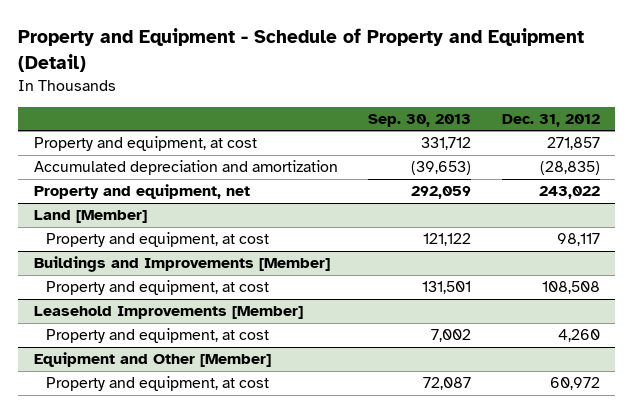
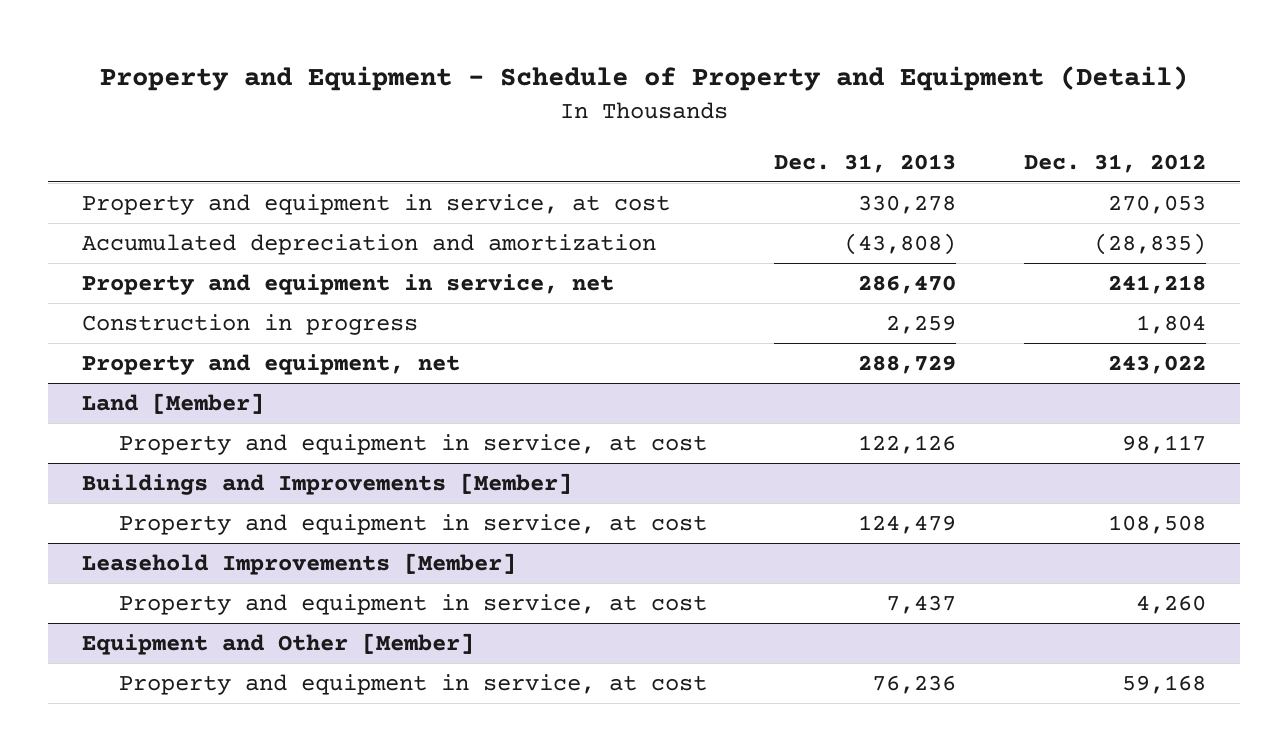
[368,114,472,128] Sep. 30, 2013 -> none
none -> [774,153,957,173] Dec. 31, 2013
[33,136,257,152] Property and equipment, at cost -> [82,193,671,215] Property and equipment in service, at cost
[547,137,601,151] 271,857 -> [1108,194,1207,214] 270,053
none -> [82,273,615,295] Property and equipment in service, net
none -> [82,313,419,335] Construction in progress
[46,232,270,248] Property and equipment, at cost -> [118,433,707,455] Property and equipment in service, at cost
[46,280,270,296] Property and equipment, at cost -> [118,513,707,535] Property and equipment in service, at cost
[46,328,270,344] Property and equipment, at cost -> [118,593,707,615] Property and equipment in service, at cost
[46,376,270,392] Property and equipment, at cost -> [118,673,707,695] Property and equipment in service, at cost
[550,377,601,391] 60,972 -> [1122,674,1207,694] 59,168

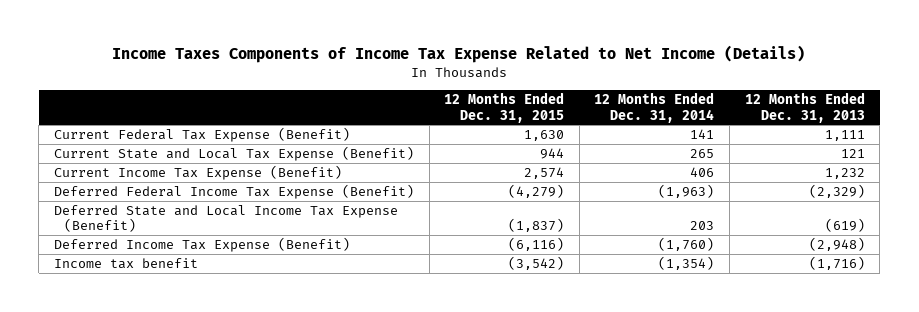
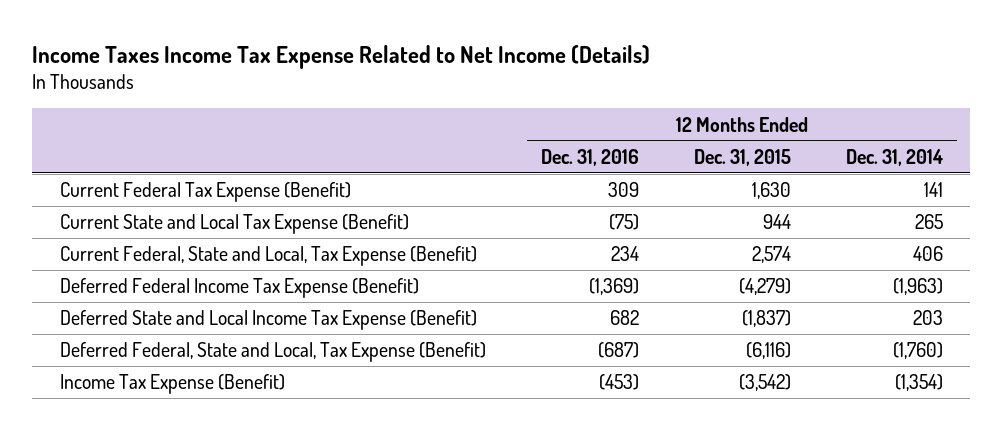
[112,45,806,64] Income Taxes Components of Income Tax Expense Related to Net Income (Details) -> [32,44,651,69] Income Taxes Income Tax Expense Related to Net Income (Details)
[744,92,865,123] 12 Months Ended Dec. 31, 2013 -> none
none -> [540,148,639,166] Dec. 31, 2016
[54,164,343,180] Current Income Tax Expense (Benefit) -> [59,246,477,267] Current Federal, State and Local, Tax Expense (Benefit)
[54,236,351,252] Deferred Income Tax Expense (Benefit) -> [59,342,486,363] Deferred Federal, State and Local, Tax Expense (Benefit)
[54,257,199,269] Income tax benefit -> [59,374,285,395] Income Tax Expense (Benefit)

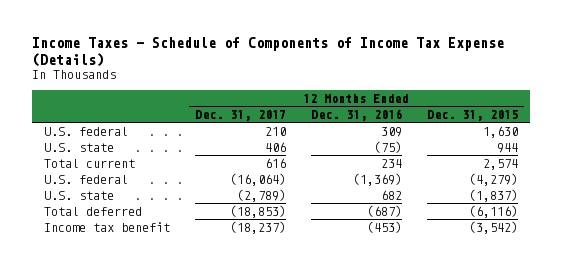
[32,44,651,69] Income Taxes Income Tax Expense Related to Net Income (Details) -> [31,37,504,67] Income Taxes - Schedule of Components of Income Tax Expense (Details)
[845,148,943,166] Dec. 31, 2014 -> none
none -> [195,110,287,122] Dec. 31, 2017
[59,182,351,203] Current Federal Tax Expense (Benefit) -> [44,127,129,137] U.S. federal
[59,214,409,235] Current State and Local Tax Expense (Benefit) -> [44,143,115,153] U.S. state
[59,246,477,267] Current Federal, State and Local, Tax Expense (Benefit) -> [44,159,136,169] Total current
[59,278,419,299] Deferred Federal Income Tax Expense (Benefit) -> [44,175,129,185] U.S. federal
[59,310,477,331] Deferred State and Local Income Tax Expense (Benefit) -> [44,191,115,201] U.S. state
[59,342,486,363] Deferred Federal, State and Local, Tax Expense (Benefit) -> [44,207,143,217] Total deferred
[59,374,285,395] Income Tax Expense (Benefit) -> [44,222,171,233] Income tax benefit

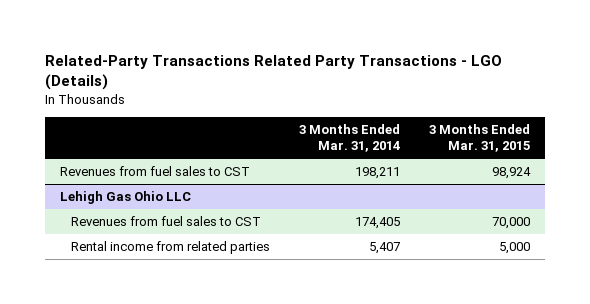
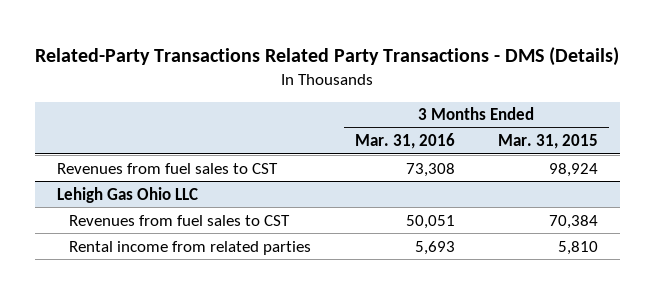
[45,54,503,90] Related-Party Transactions Related Party Transactions - LGO (Details) -> [35,46,620,66] Related-Party Transactions Related Party Transactions - DMS (Details)
[299,124,401,153] 3 Months Ended Mar. 31, 2014 -> none
none -> [354,133,455,150] Mar. 31, 2016
[492,217,531,230] 70,000 -> [549,214,599,229] 70,384
[499,242,531,255] 5,000 -> [558,240,599,255] 5,810

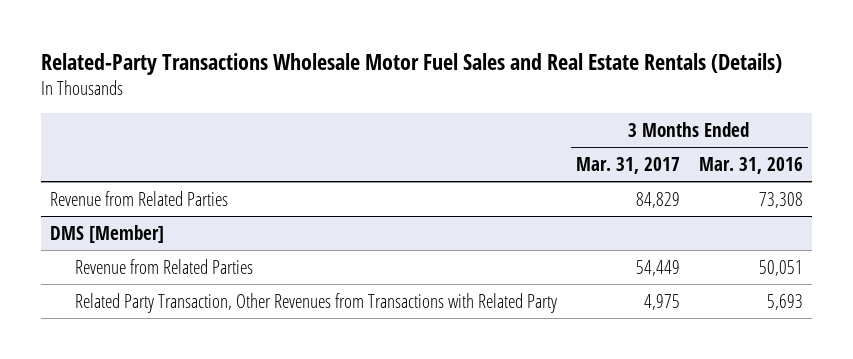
[35,46,620,66] Related-Party Transactions Related Party Transactions - DMS (Details) -> [40,52,782,75] Related-Party Transactions Wholesale Motor Fuel Sales and Real Estate Rentals (Details)
[498,134,599,150] Mar. 31, 2015 -> none
none -> [575,156,680,174] Mar. 31, 2017
[56,186,198,203] Lehigh Gas Ohio LLC -> none
[56,162,278,174] Revenues from fuel sales to CST -> [50,190,229,206] Revenue from Related Parties
none -> [50,224,165,243] DMS [Member]
[69,214,291,226] Revenues from fuel sales to CST -> [74,258,253,274] Revenue from Related Parties
[69,240,312,255] Rental income from related parties -> [74,292,557,313] Related Party Transaction, Other Revenues from Transactions with Related Party

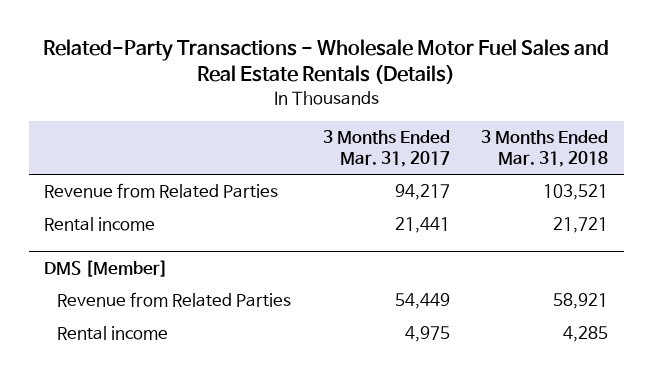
[40,52,782,75] Related-Party Transactions Wholesale Motor Fuel Sales and Real Estate Rentals (Details) -> [43,38,610,85] Related-Party Transactions - Wholesale Motor Fuel Sales and Real Estate Rentals (Details)
[698,156,803,174] Mar. 31, 2016 -> none
none -> [481,130,609,167] 3 Months Ended Mar. 31, 2018
[635,191,680,208] 84,829 -> [394,184,450,201] 94,217
none -> [44,217,156,232] Rental income
[74,292,557,313] Related Party Transaction, Other Revenues from Transactions with Related Party -> [57,326,169,341] Rental income

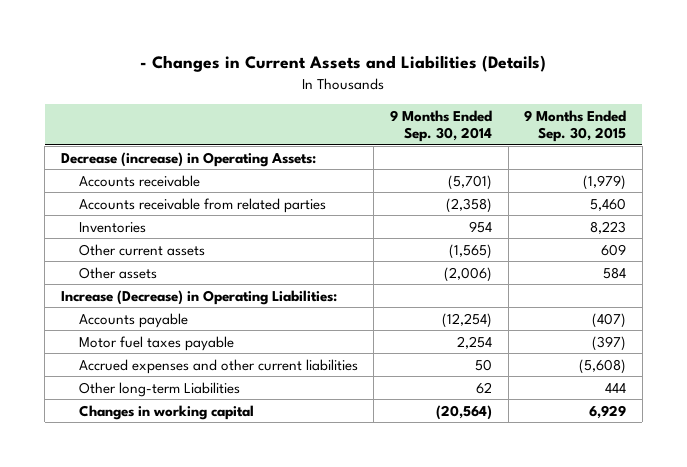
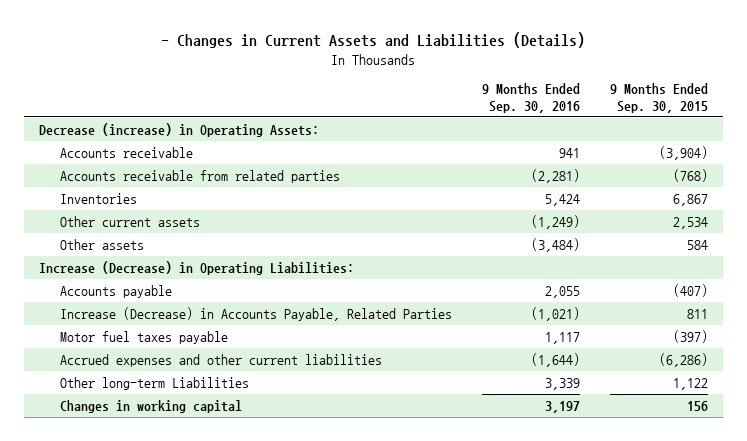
[389,109,492,143] 9 Months Ended Sep. 30, 2014 -> none
none -> [482,83,581,113] 9 Months Ended Sep. 30, 2016
[583,174,627,190] (1,979) -> [659,145,709,160] (3,904)
[590,197,627,211] 5,460 -> [673,168,709,182] (768)
[590,220,627,234] 8,223 -> [673,193,709,206] 6,867
[601,243,627,256] 609 -> [673,216,709,229] 2,534
none -> [60,306,453,321] Increase (Decrease) in Accounts Payable, Related Parties
[579,358,627,374] (5,608) -> [659,352,709,367] (6,286)
[605,382,627,393] 444 -> [673,377,709,390] 1,122
[589,404,627,419] 6,929 -> [687,400,709,411] 156

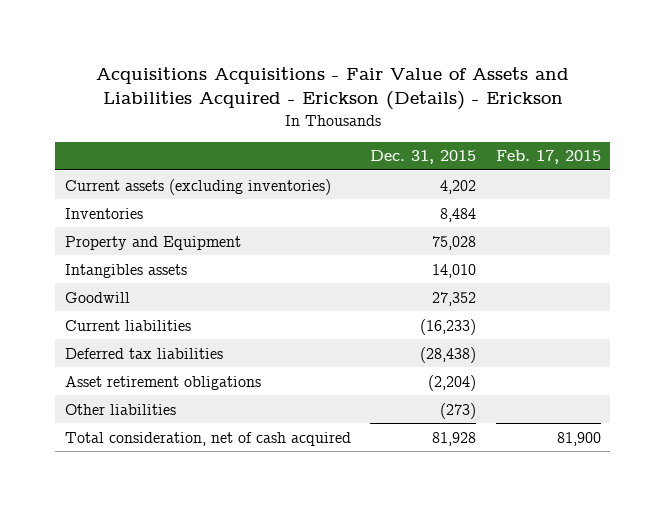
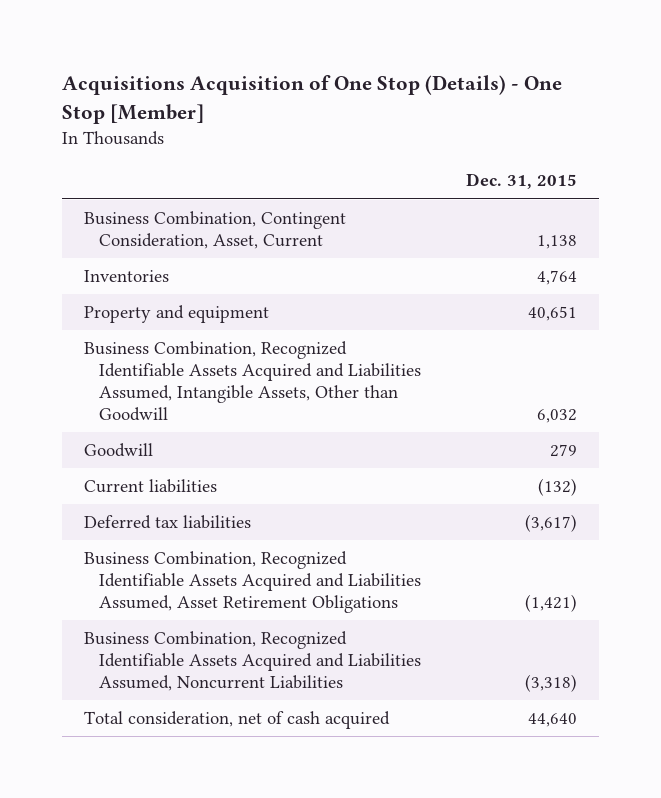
[95,66,569,111] Acquisitions Acquisitions - Fair Value of Assets and Liabilities Acquired - Erickson (Details) - Erickson -> [61,75,562,124] Acquisitions Acquisition of One Stop (Details) - One Stop [Member]
[495,150,601,165] Feb. 17, 2015 -> none
[64,263,187,278] Intangibles assets -> none
[64,403,176,415] Other liabilities -> none
[64,178,331,195] Current assets (excluding inventories) -> [84,211,347,250] Business Combination, Contingent Consideration, Asset, Current
[440,179,477,194] 4,202 -> [536,235,577,250] 1,138
[440,207,477,222] 8,484 -> [536,270,577,286] 4,764
[64,235,241,250] Property and Equipment -> [84,305,270,324] Property and equipment
[432,235,477,250] 75,028 -> [527,306,577,322] 40,651
none -> [84,341,422,421] Business Combination, Recognized Identifiable Assets Acquired and Liabilities Assumed, Intangible Assets, Other than Goodwill
[432,291,477,306] 27,352 -> [549,444,577,458] 279
[420,318,477,335] (16,233) -> [537,478,577,497] (132)
[420,346,477,363] (28,438) -> [524,514,577,533] (3,617)
[64,375,261,390] Asset retirement obligations -> [84,551,422,613] Business Combination, Recognized Identifiable Assets Acquired and Liabilities Assumed, Asset Retirement Obligations
[428,374,477,391] (2,204) -> [524,593,577,612] (1,421)
none -> [84,631,422,691] Business Combination, Recognized Identifiable Assets Acquired and Liabilities Assumed, Noncurrent Liabilities
[432,431,477,446] 81,928 -> [527,713,577,728] 44,640

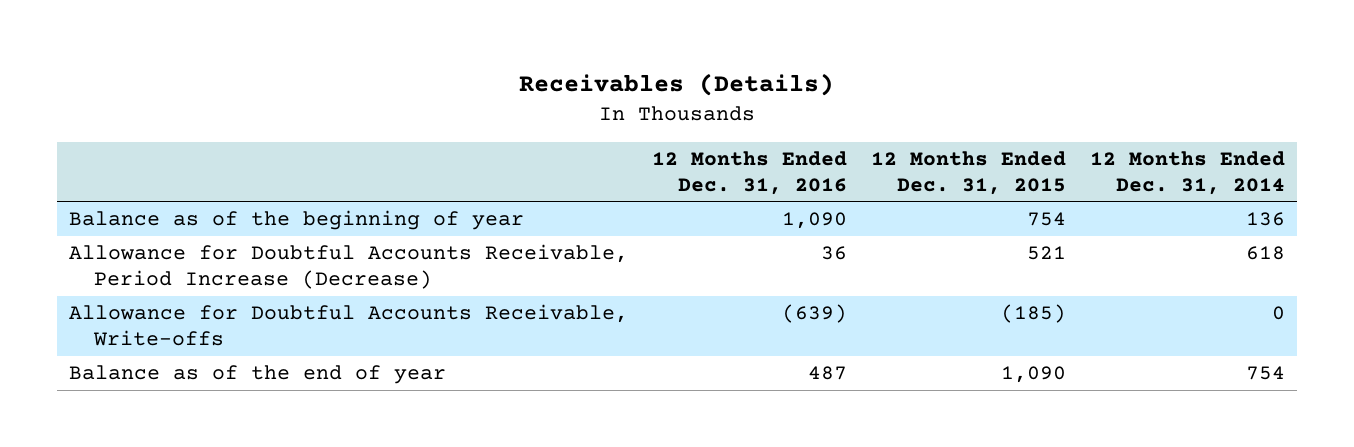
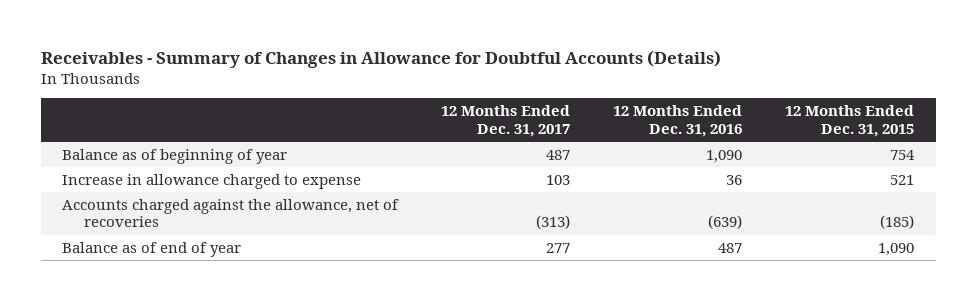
[519,72,835,96] Receivables (Details) -> [40,49,721,68] Receivables - Summary of Changes in Allowance for Doubtful Accounts (Details)
[1089,150,1285,195] 12 Months Ended Dec. 31, 2014 -> none
none -> [441,105,571,137] 12 Months Ended Dec. 31, 2017
[69,210,525,231] Balance as of the beginning of year -> [62,148,288,164] Balance as of beginning of year
[69,244,629,290] Allowance for Doubtful Accounts Receivable, Period Increase (Decrease) -> [62,173,362,189] Increase in allowance charged to expense
[69,304,629,347] Allowance for Doubtful Accounts Receivable, Write-offs -> [62,198,400,228] Accounts charged against the allowance, net of recoveries
[69,365,447,385] Balance as of the end of year -> [62,241,242,257] Balance as of end of year

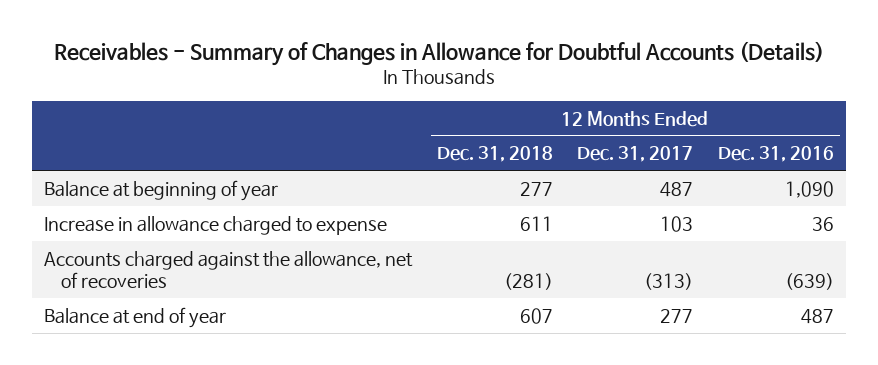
[785,105,915,137] 12 Months Ended Dec. 31, 2015 -> none
none -> [436,146,553,163] Dec. 31, 2018
[62,148,288,164] Balance as of beginning of year -> [44,179,279,201] Balance at beginning of year
[62,241,242,257] Balance as of end of year -> [44,306,227,328] Balance at end of year

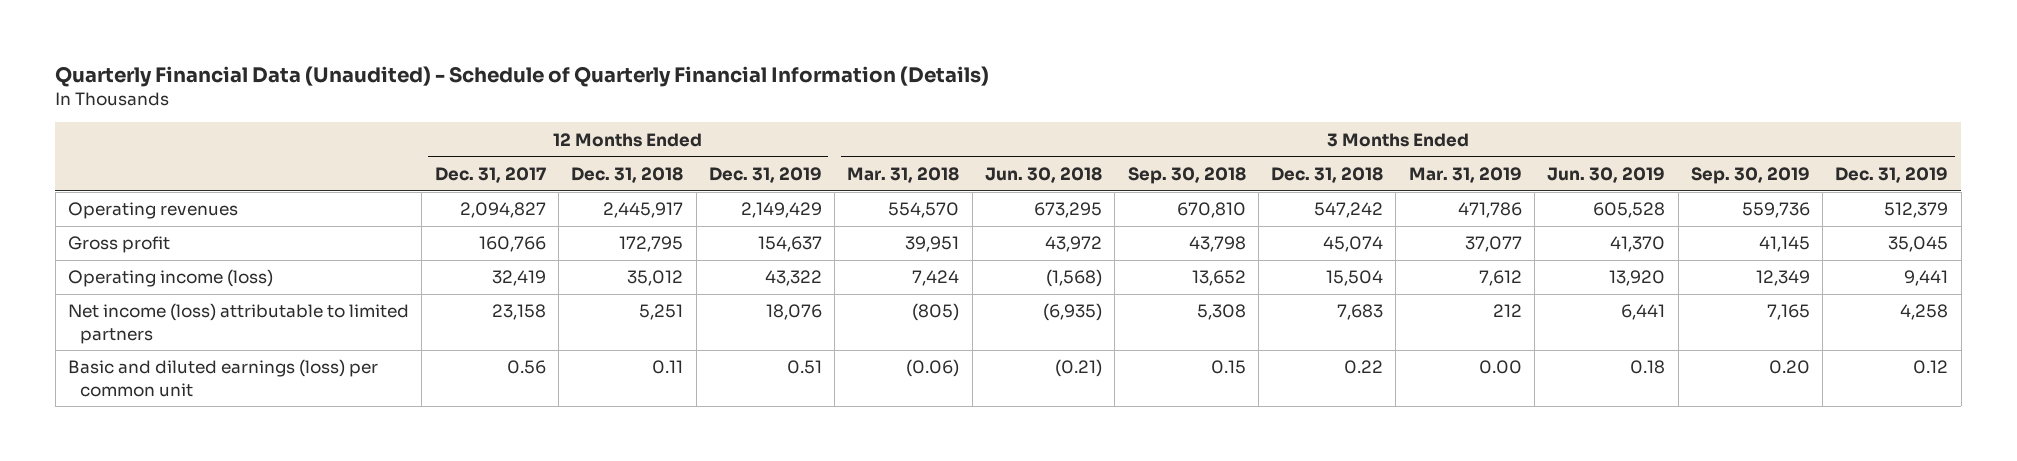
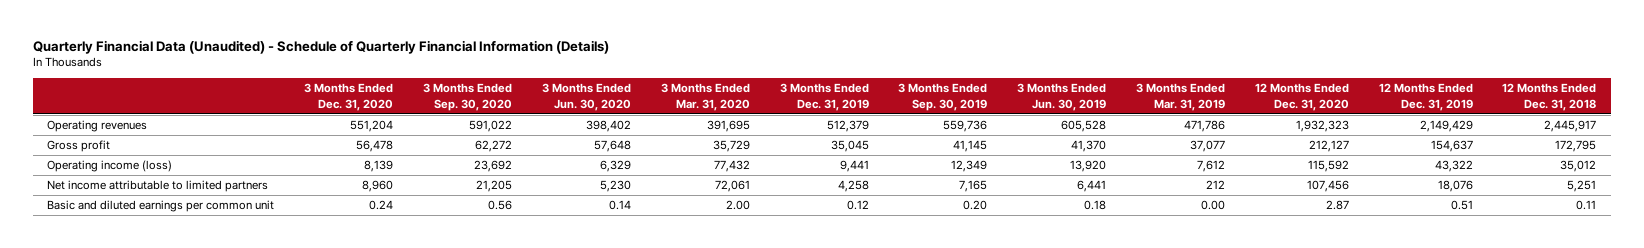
[434,166,546,183] Dec. 31, 2017 -> none
[847,166,960,183] Mar. 31, 2018 -> none
[984,166,1102,183] Jun. 30, 2018 -> none
[1127,166,1246,184] Sep. 30, 2018 -> none
[1271,166,1384,183] Dec. 31, 2018 -> none
none -> [304,83,394,111] 3 Months Ended Dec. 31, 2020
none -> [423,83,513,111] 3 Months Ended Sep. 30, 2020
none -> [541,83,631,111] 3 Months Ended Jun. 30, 2020
none -> [660,83,750,111] 3 Months Ended Mar. 31, 2020
none -> [1254,83,1349,111] 12 Months Ended Dec. 31, 2020
[68,303,410,344] Net income (loss) attributable to limited partners -> [47,180,269,193] Net income attributable to limited partners
[68,359,379,397] Basic and diluted earnings (loss) per common unit -> [47,200,275,213] Basic and diluted earnings per common unit

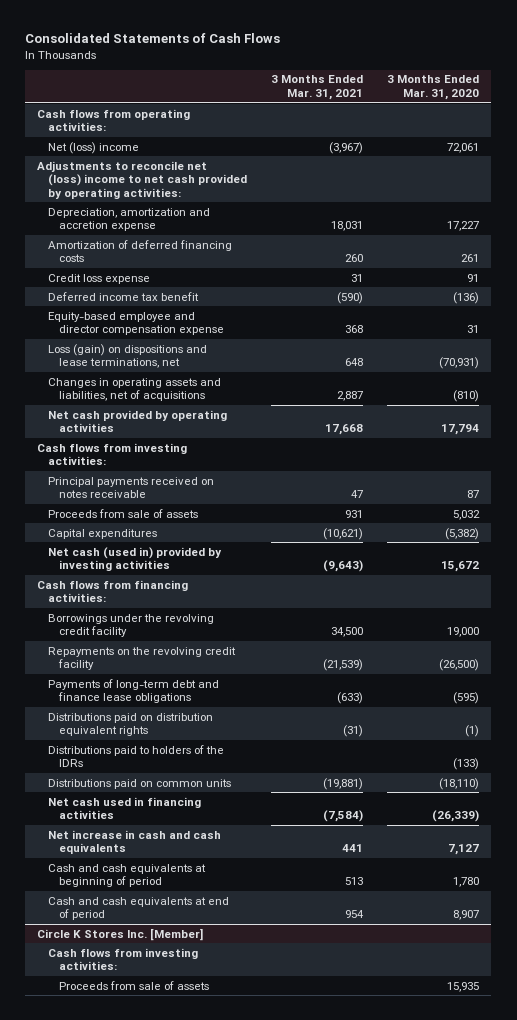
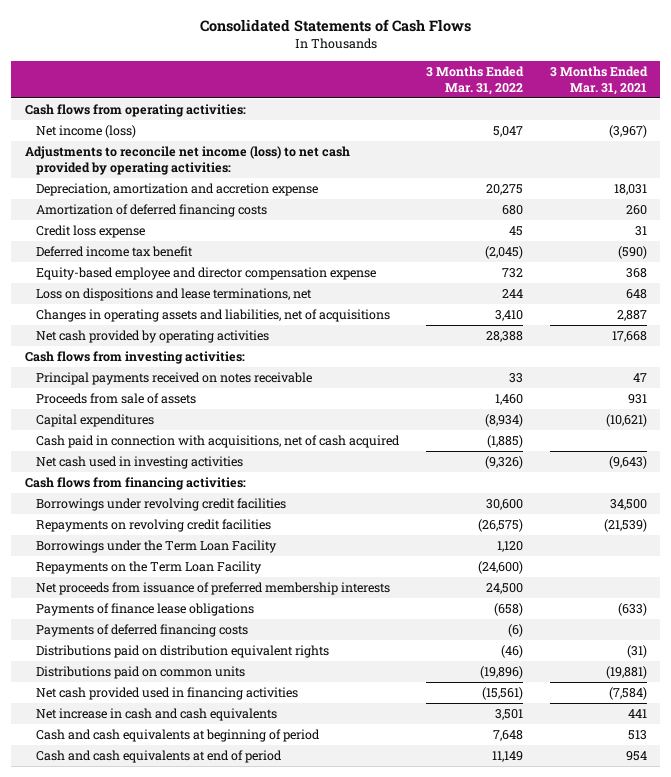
[387,75,480,101] 3 Months Ended Mar. 31, 2020 -> none
none -> [425,65,524,95] 3 Months Ended Mar. 31, 2022
[47,141,139,154] Net (loss) income -> [35,125,136,139] Net income (loss)
[37,160,247,200] Adjustments to reconcile net (loss) income to net cash provided by operating activities: -> [24,146,350,175] Adjustments to reconcile net income (loss) to net cash provided by operating activities:
[47,343,207,369] Loss (gain) on dispositions and lease terminations, net -> [35,288,312,302] Loss on dispositions and lease terminations, net
none -> [35,435,400,449] Cash paid in connection with acquisitions, net of cash acquired
[47,546,222,572] Net cash (used in) provided by investing activities -> [35,456,243,470] Net cash used in investing activities
[47,613,214,638] Borrowings under the revolving credit facility -> [35,498,286,512] Borrowings under revolving credit facilities
[47,646,236,671] Repayments on the revolving credit facility -> [35,519,271,533] Repayments on revolving credit facilities
none -> [35,540,277,554] Borrowings under the Term Loan Facility
none -> [35,561,262,575] Repayments on the Term Loan Facility
none -> [35,582,390,596] Net proceeds from issuance of preferred membership interests
[47,678,219,704] Payments of long-term debt and finance lease obligations -> [35,603,254,617] Payments of finance lease obligations
none -> [35,624,248,638] Payments of deferred financing costs
[47,744,224,768] Distributions paid to holders of the IDRs -> none
[47,796,201,820] Net cash used in financing activities -> [35,687,298,701] Net cash provided used in financing activities
[37,927,204,941] Circle K Stores Inc. [Member] -> none
[47,947,198,971] Cash flows from investing activities: -> none
[58,980,209,990] Proceeds from sale of assets -> none

